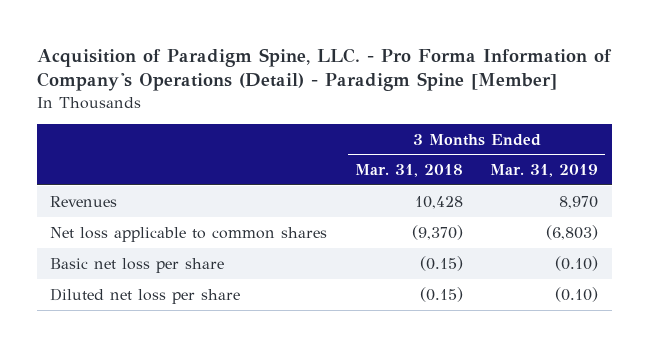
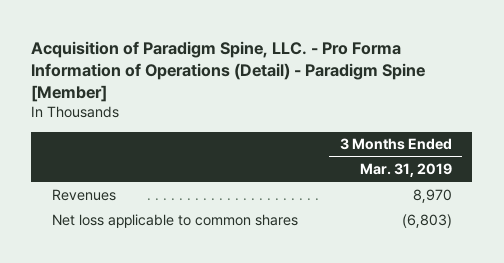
[36,47,612,92] Acquisition of Paradigm Spine, LLC. - Pro Forma Information of Company's Operations (Detail) - Paradigm Spine [Member] -> [31,40,426,102] Acquisition of Paradigm Spine, LLC. - Pro Forma Information of Operations (Detail) - Paradigm Spine [Member]
[354,164,463,178] Mar. 31, 2018 -> none
[50,257,225,273] Basic net loss per share -> none
[50,287,241,304] Diluted net loss per share -> none

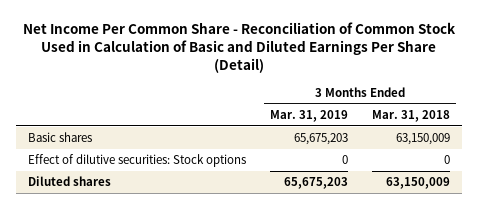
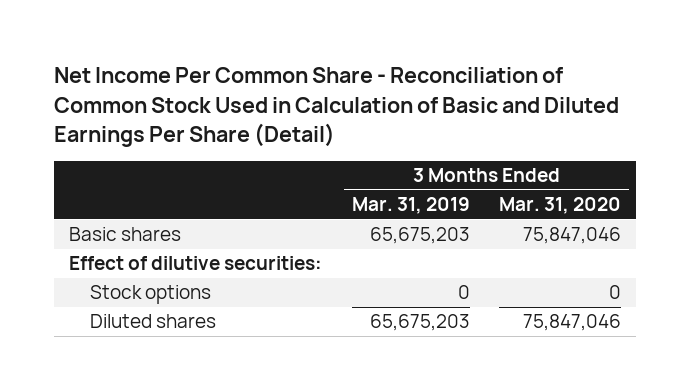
[372,109,451,122] Mar. 31, 2018 -> none
none -> [499,197,622,215] Mar. 31, 2020
none -> [68,256,322,271] Effect of dilutive securities:
[27,154,246,168] Effect of dilutive securities: Stock options -> [90,285,212,305] Stock options

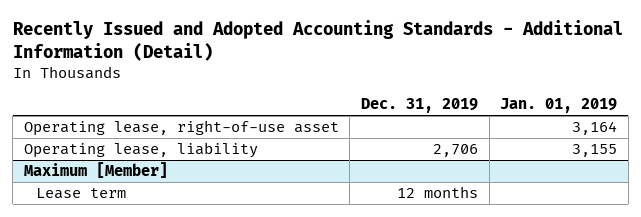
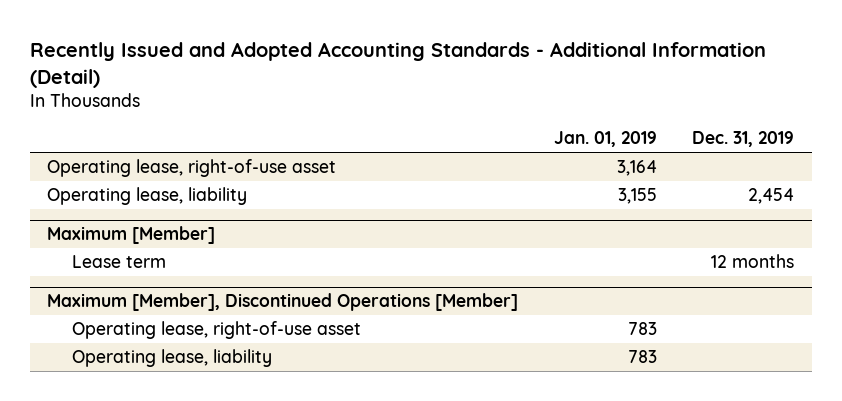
[432,144,478,158] 2,706 -> [748,187,795,204] 2,454
none -> [47,292,519,311] Maximum [Member], Discontinued Operations [Member]
none -> [71,320,361,339] Operating lease, right-of-use asset
none -> [71,348,272,367] Operating lease, liability

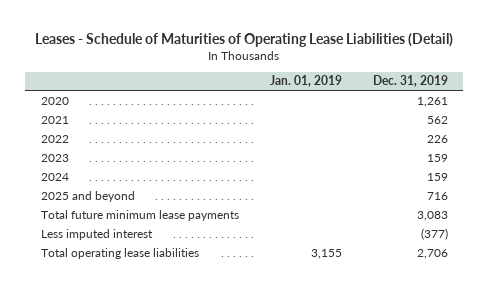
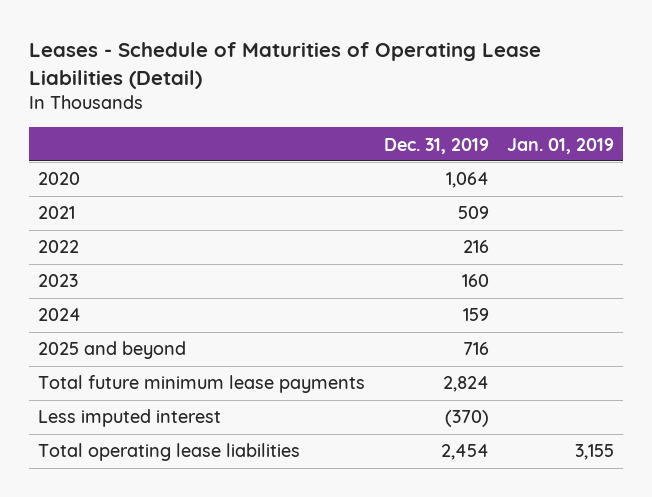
[416,96,448,107] 1,261 -> [445,172,489,189] 1,064
[426,115,448,124] 562 -> [457,206,489,220] 509
[426,134,448,143] 226 -> [462,240,489,254] 216
[426,153,448,162] 159 -> [461,274,489,288] 160
[416,210,448,221] 3,083 -> [442,376,489,393] 2,824
[420,227,448,240] (377) -> [444,410,489,428] (370)
[416,248,448,259] 2,706 -> [440,444,489,461] 2,454

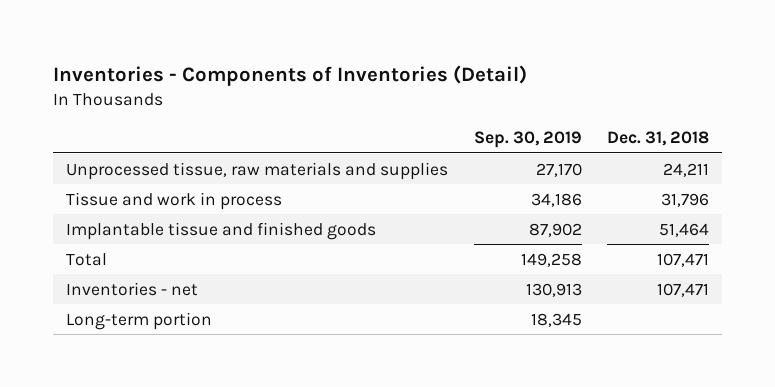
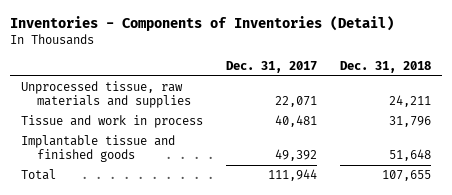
[473,131,582,149] Sep. 30, 2019 -> none
none -> [225,60,317,73] Dec. 31, 2017
[66,281,199,296] Inventories - net -> none
[66,311,213,330] Long-term portion -> none
[659,222,710,237] 51,464 -> [388,149,431,162] 51,648
[657,252,710,267] 107,471 -> [381,170,431,182] 107,655

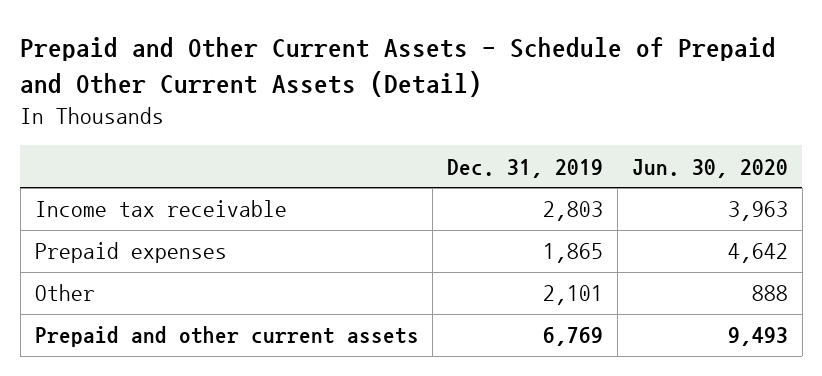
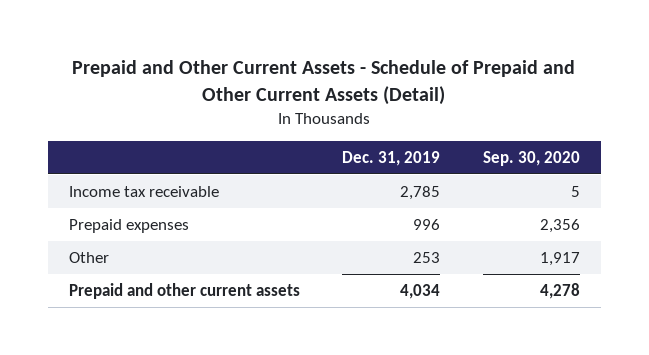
[631,158,788,178] Jun. 30, 2020 -> none
none -> [482,150,580,166] Sep. 30, 2020
[543,201,604,222] 2,803 -> [400,185,441,200] 2,785
[543,243,604,264] 1,865 -> [413,218,441,230] 996
[543,285,604,306] 2,101 -> [413,251,441,263] 253
[543,327,604,347] 6,769 -> [400,283,441,299] 4,034

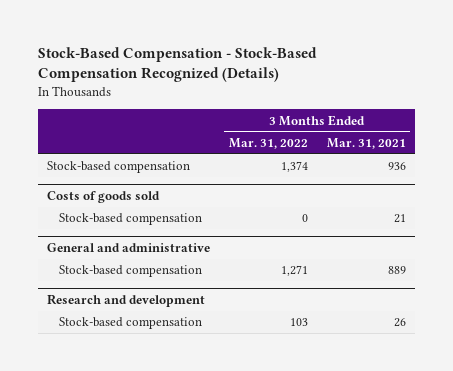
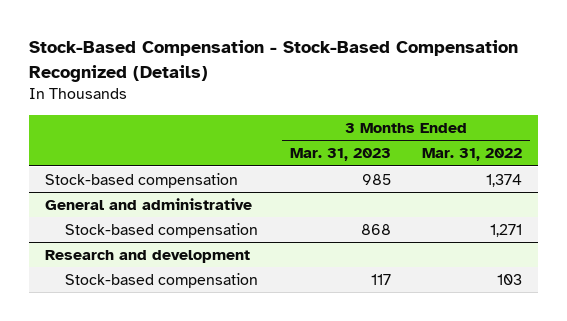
[326,137,406,149] Mar. 31, 2021 -> none
none -> [289,148,391,162] Mar. 31, 2023
[46,191,160,204] Costs of goods sold -> none
[59,213,203,226] Stock-based compensation -> none

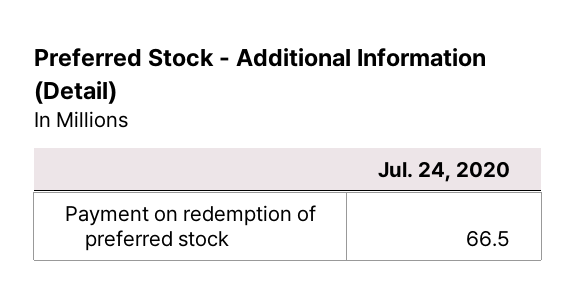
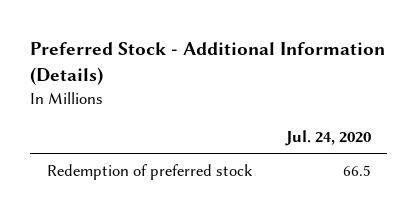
[33,48,486,104] Preferred Stock - Additional Information (Detail) -> [29,42,385,86] Preferred Stock - Additional Information (Details)
[64,204,316,252] Payment on redemption of preferred stock -> [46,163,253,180] Redemption of preferred stock

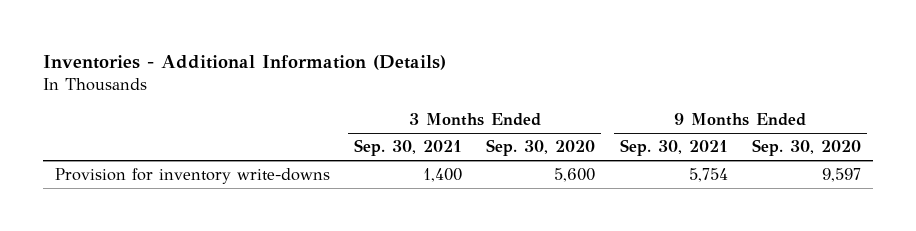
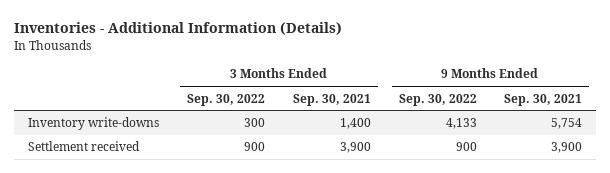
[486,139,596,157] Sep. 30, 2020 -> none
[752,139,862,157] Sep. 30, 2020 -> none
none -> [186,93,265,106] Sep. 30, 2022
none -> [398,93,477,106] Sep. 30, 2022
[54,168,330,185] Provision for inventory write-downs -> [28,117,160,131] Inventory write-downs
none -> [28,141,141,152] Settlement received

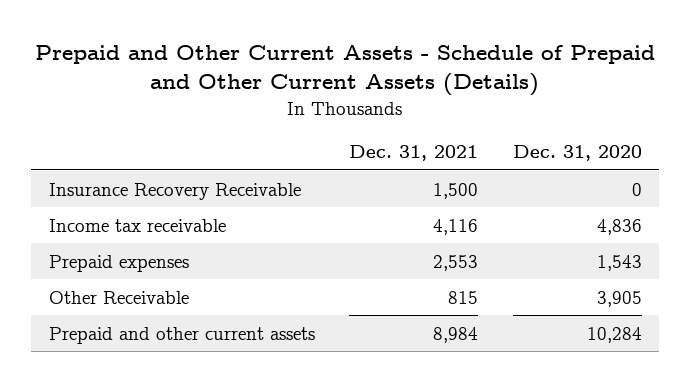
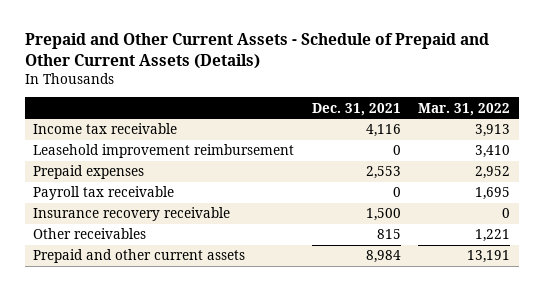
[512,144,642,161] Dec. 31, 2020 -> none
none -> [418,102,511,116] Mar. 31, 2022
[48,182,301,200] Insurance Recovery Receivable -> none
none -> [33,144,295,159] Leasehold improvement reimbursement
none -> [33,186,175,201] Payroll tax receivable
none -> [33,207,231,222] Insurance recovery receivable
[48,290,189,304] Other Receivable -> [33,228,147,240] Other receivables

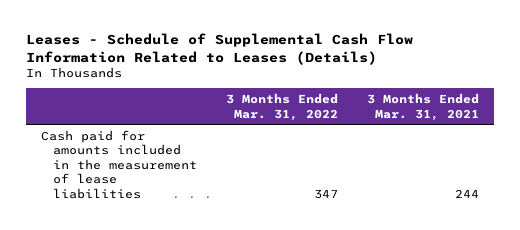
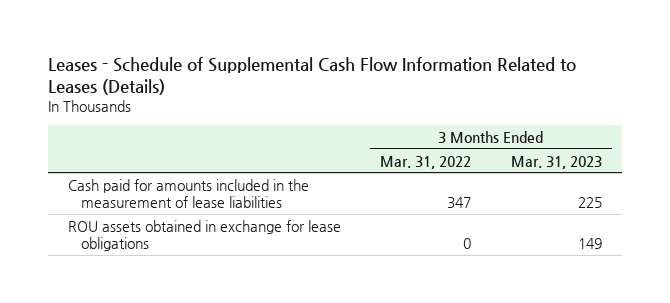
[367,93,480,121] 3 Months Ended Mar. 31, 2021 -> none
none -> [511,155,603,169] Mar. 31, 2023
none -> [67,219,341,252] ROU assets obtained in exchange for lease obligations

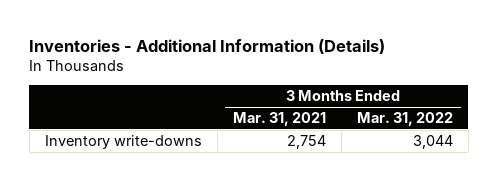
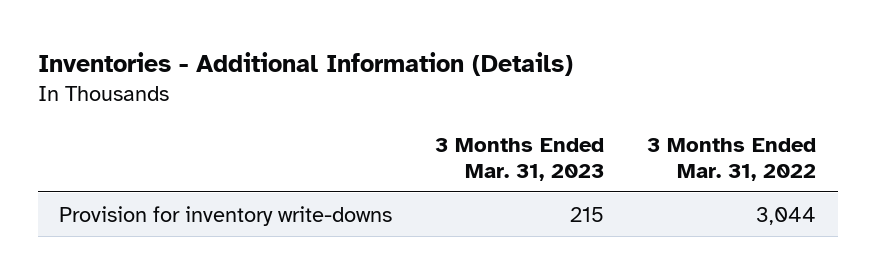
[232,112,326,127] Mar. 31, 2021 -> none
none -> [435,137,605,181] 3 Months Ended Mar. 31, 2023
[44,135,202,150] Inventory write-downs -> [59,205,393,226] Provision for inventory write-downs

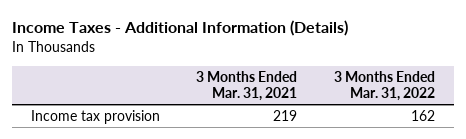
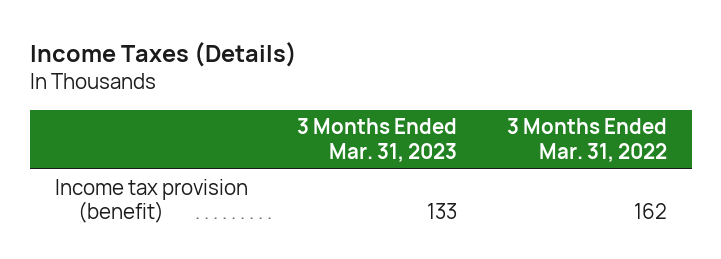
[12,20,349,37] Income Taxes - Additional Information (Details) -> [29,41,297,67] Income Taxes (Details)
[196,70,298,102] 3 Months Ended Mar. 31, 2021 -> none
none -> [297,118,458,163] 3 Months Ended Mar. 31, 2023
[30,110,160,125] Income tax provision -> [54,178,248,224] Income tax provision (benefit)

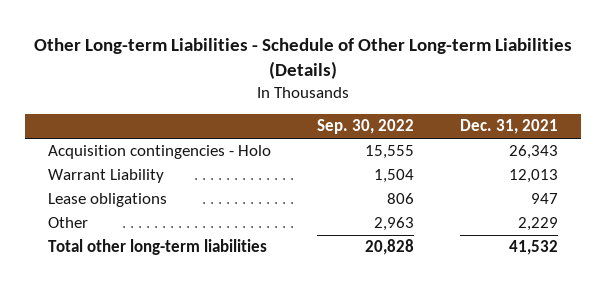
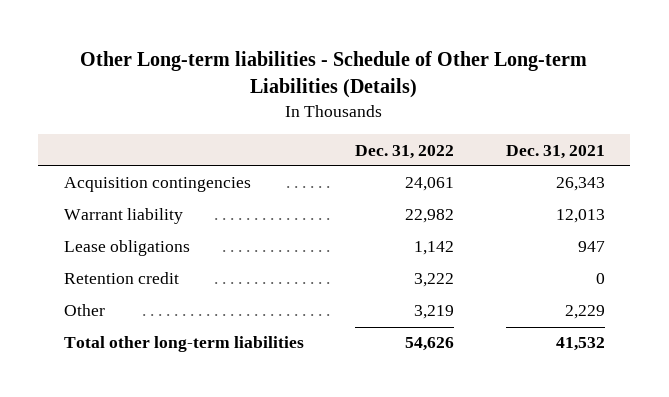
[34,37,573,79] Other Long-term Liabilities - Schedule of Other Long-term Liabilities (Details) -> [80,50,588,98] Other Long-term liabilities - Schedule of Other Long-term Liabilities (Details)
[317,119,415,135] Sep. 30, 2022 -> none
none -> [355,144,455,159] Dec. 31, 2022
[48,145,272,160] Acquisition contingencies - Holo -> [64,177,252,193] Acquisition contingencies
[48,169,165,184] Warrant Liability -> [64,208,184,225] Warrant liability
none -> [64,272,180,285] Retention credit

